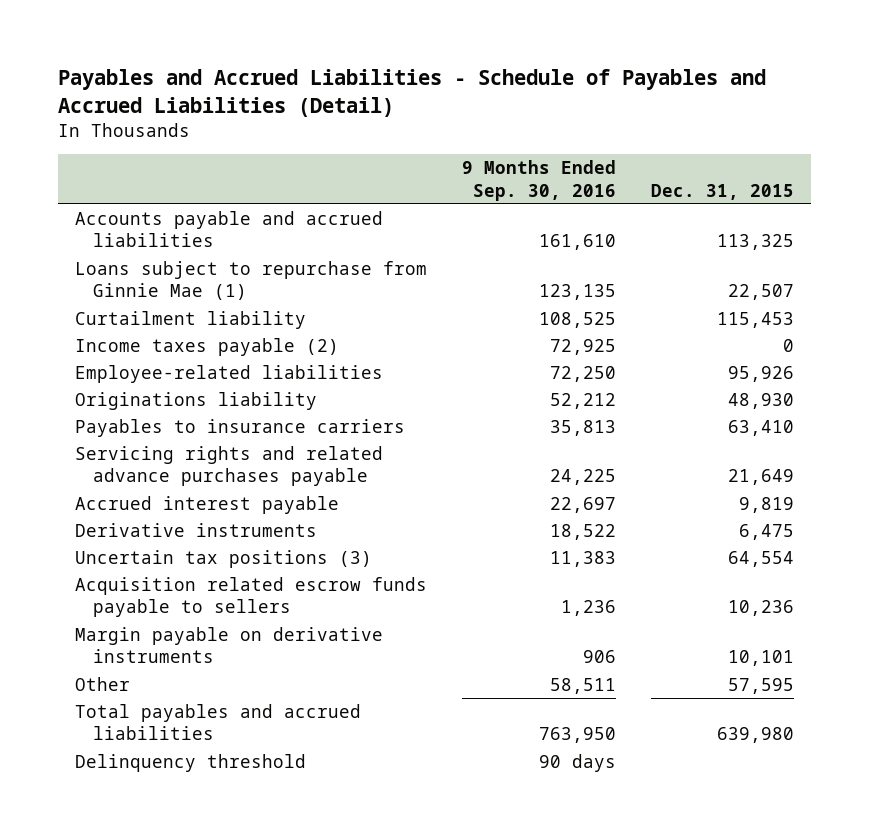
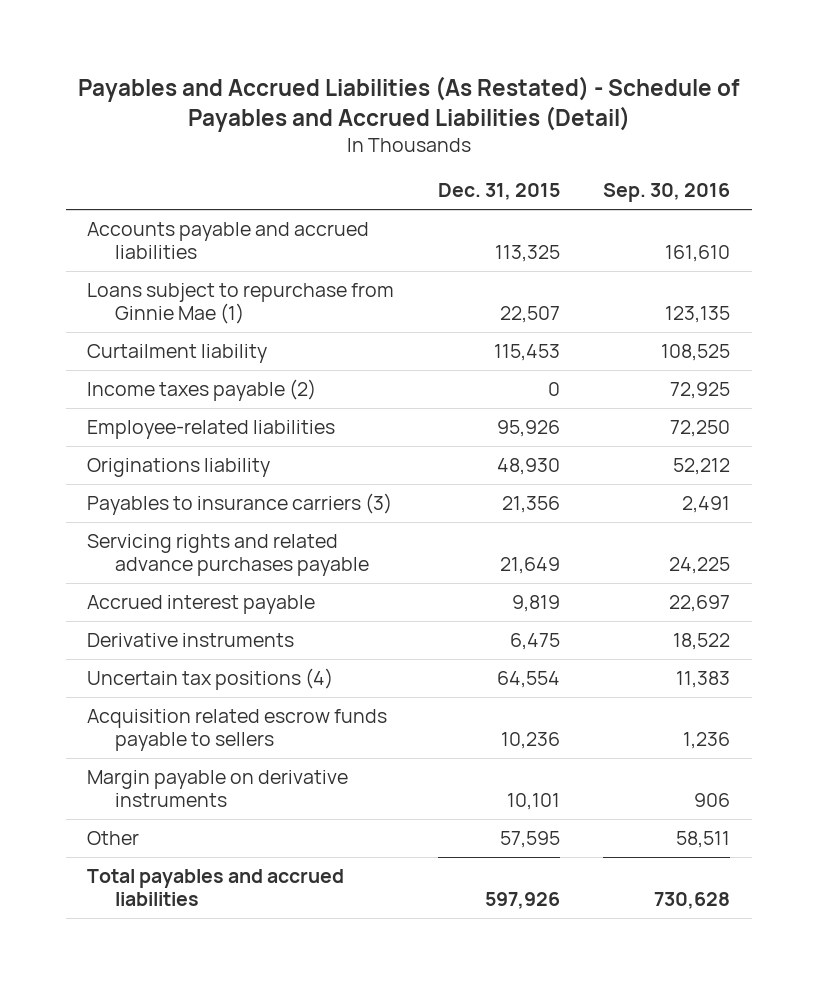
[57,69,766,117] Payables and Accrued Liabilities - Schedule of Payables and Accrued Liabilities (Detail) -> [77,75,740,132] Payables and Accrued Liabilities (As Restated) - Schedule of Payables and Accrued Liabilities (Detail)
[461,160,616,201] 9 Months Ended Sep. 30, 2016 -> none
none -> [603,183,731,203] Sep. 30, 2016
[75,419,406,438] Payables to insurance carriers -> [87,492,393,515] Payables to insurance carriers (3)
[727,420,794,437] 63,410 -> [501,495,560,513] 21,356
[75,550,373,569] Uncertain tax positions (3) -> [87,667,334,690] Uncertain tax positions (4)
[75,754,307,773] Delinquency threshold -> none
[716,727,794,744] 639,980 -> [484,892,560,910] 597,926

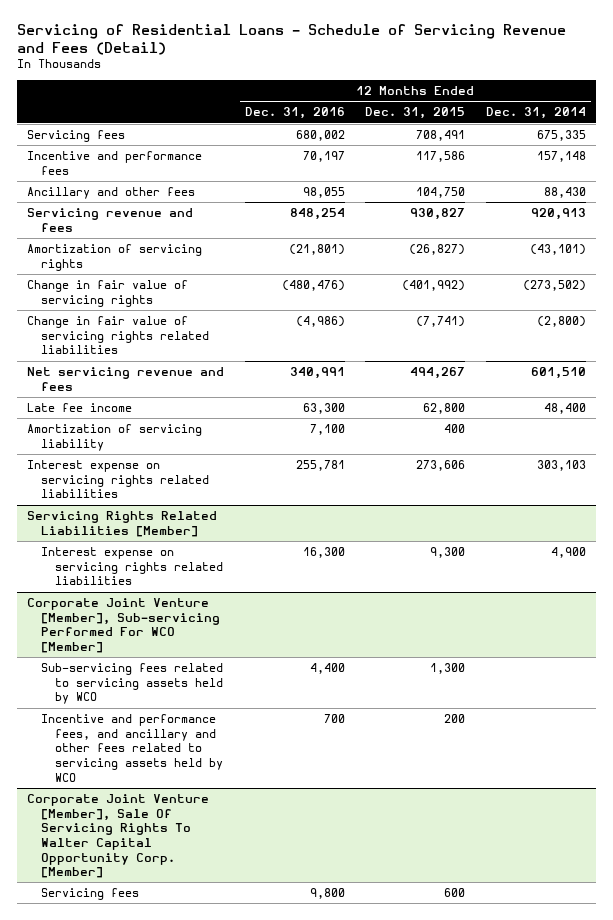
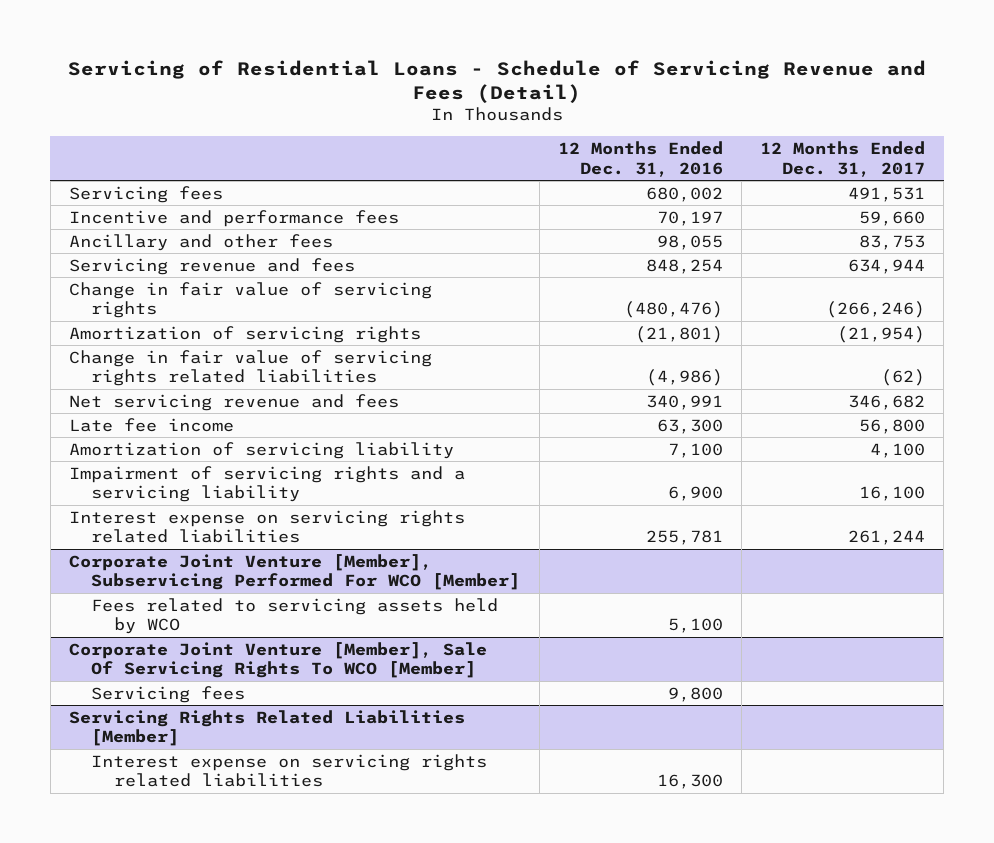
[365,107,466,120] Dec. 31, 2015 -> none
[486,107,587,120] Dec. 31, 2014 -> none
none -> [760,141,926,177] 12 Months Ended Dec. 31, 2017
[27,244,203,271] Amortization of servicing rights -> [68,325,421,343] Amortization of servicing rights
none -> [68,465,465,503] Impairment of servicing rights and a servicing liability
none -> [68,553,521,591] Corporate Joint Venture [Member], Subservicing Performed For WCO [Member]
none -> [91,597,499,635] Fees related to servicing assets held by WCO
none -> [68,641,487,679] Corporate Joint Venture [Member], Sale Of Servicing Rights To WCO [Member]
none -> [91,685,246,703] Servicing fees
[27,598,221,653] Corporate Joint Venture [Member], Sub-servicing Performed For WCO [Member] -> none
[41,663,224,705] Sub-servicing fees related to servicing assets held by WCO -> none
[41,714,223,782] Incentive and performance fees, and ancillary and other fees related to servicing assets held by WCO -> none
[27,794,210,879] Corporate Joint Venture [Member], Sale Of Servicing Rights To Walter Capital Opportunity Corp. [Member] -> none
[41,888,140,901] Servicing fees -> none

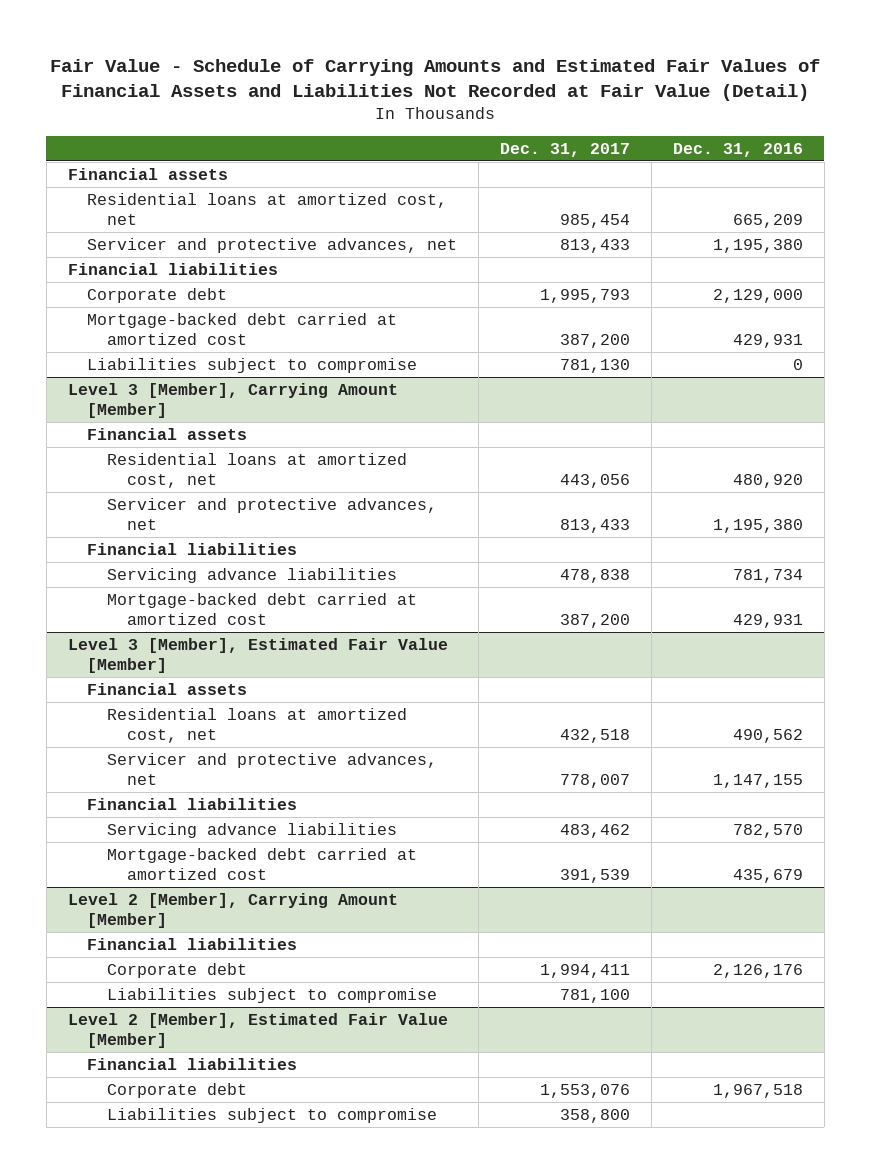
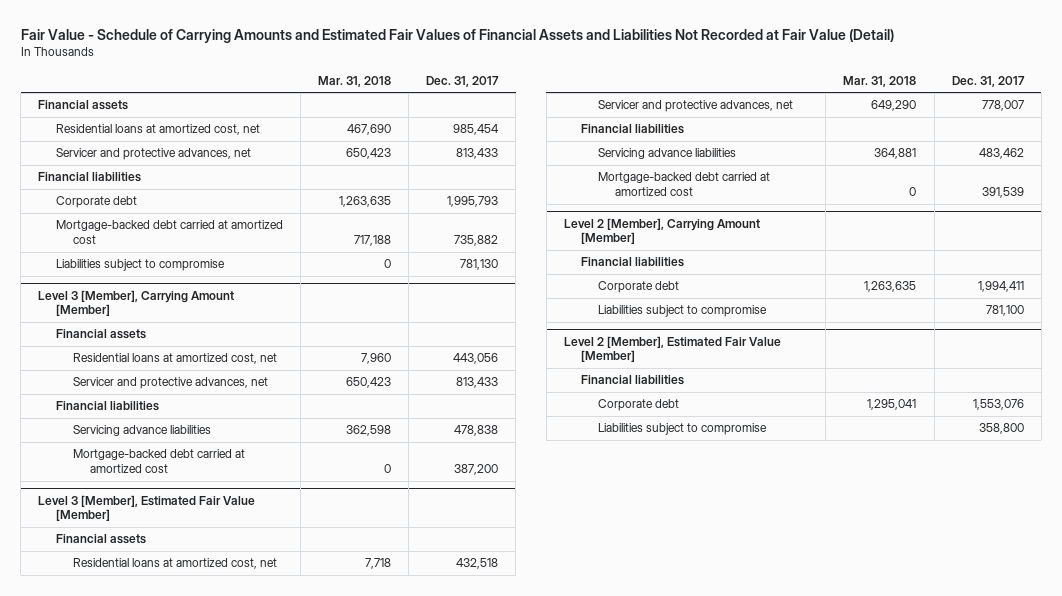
[673,142,804,157] Dec. 31, 2016 -> none
none -> [317,75,391,87] Mar. 31, 2018
[560,333,631,348] 387,200 -> [454,234,499,246] 735,882

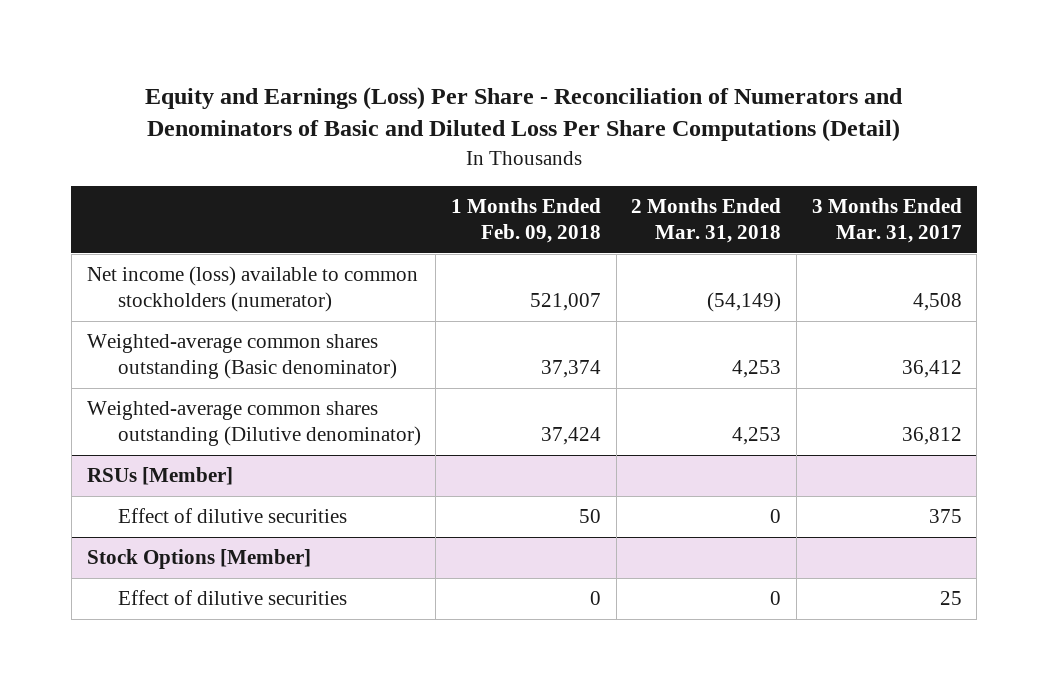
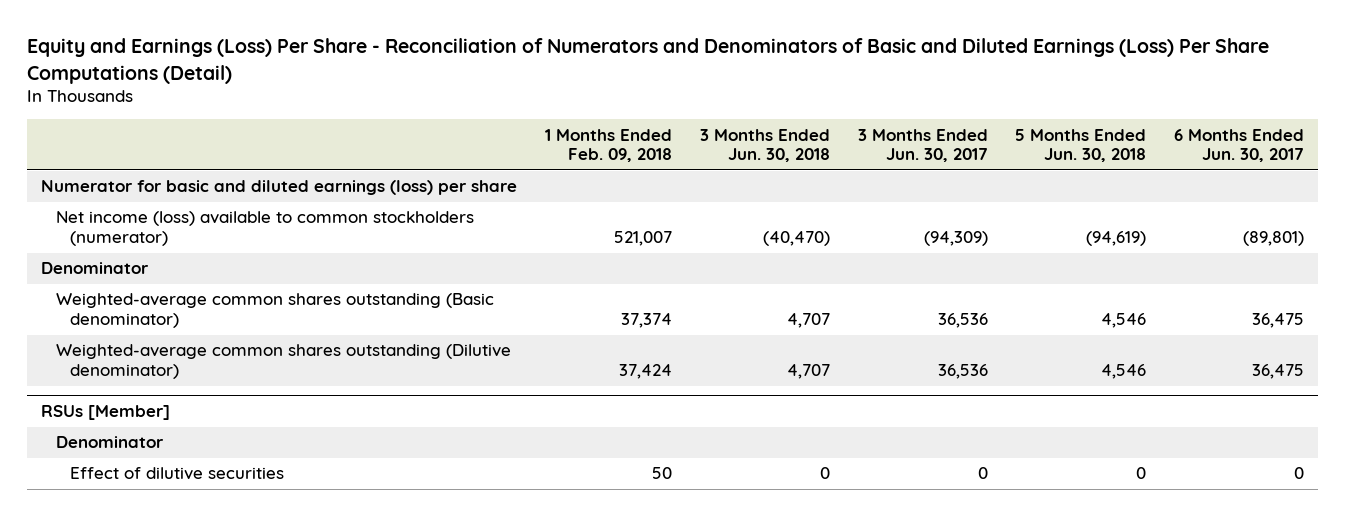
[145,86,904,143] Equity and Earnings (Loss) Per Share - Reconciliation of Numerators and Denominators of Basic and Diluted Loss Per Share Computations (Detail) -> [27,38,1270,84] Equity and Earnings (Loss) Per Share - Reconciliation of Numerators and Denominators of Basic and Diluted Earnings (Loss) Per Share Computations (Detail)
[631,198,782,244] 2 Months Ended Mar. 31, 2018 -> none
[811,198,962,244] 3 Months Ended Mar. 31, 2017 -> none
none -> [699,128,830,163] 3 Months Ended Jun. 30, 2018
none -> [857,128,988,163] 3 Months Ended Jun. 30, 2017
none -> [1015,128,1147,163] 5 Months Ended Jun. 30, 2018
none -> [1174,128,1305,163] 6 Months Ended Jun. 30, 2017
none -> [41,180,518,196] Numerator for basic and diluted earnings (loss) per share
none -> [41,262,150,275] Denominator
none -> [55,436,164,449] Denominator
[86,549,311,570] Stock Options [Member] -> none
[117,590,347,606] Effect of dilutive securities -> none

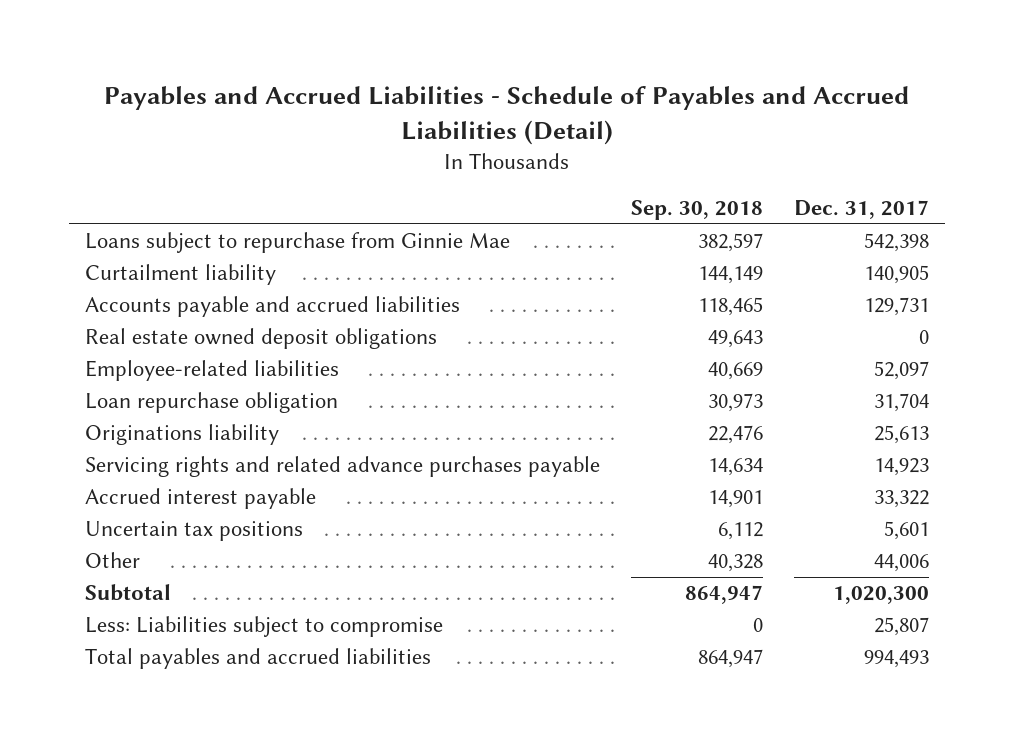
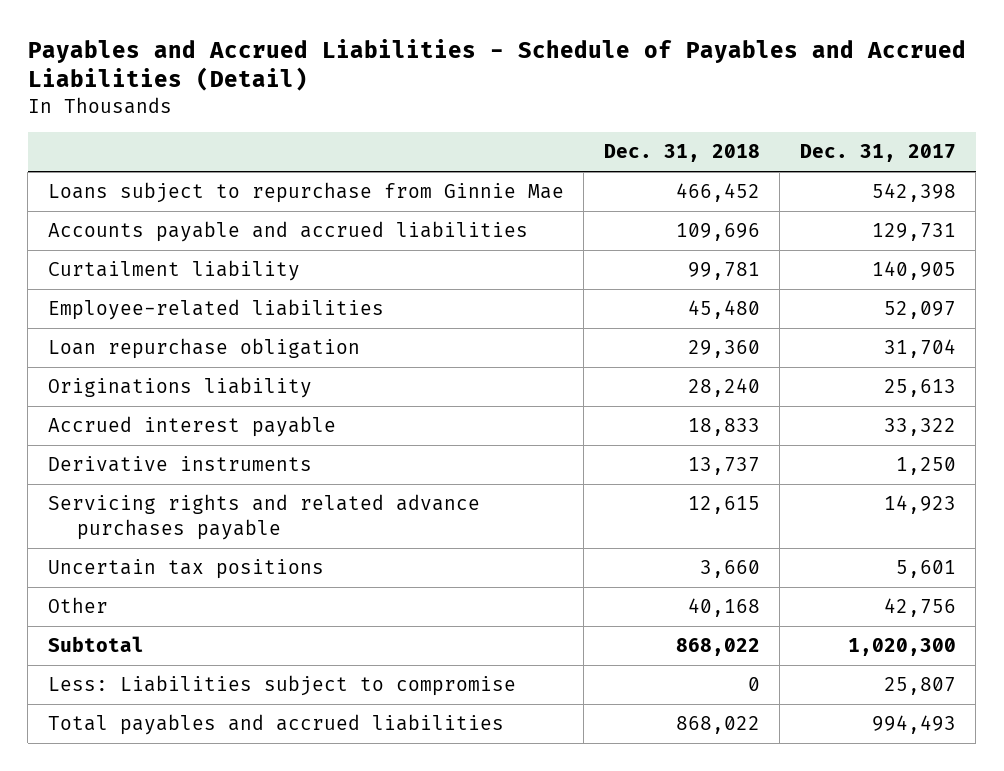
[631,200,764,221] Sep. 30, 2018 -> none
none -> [603,144,760,163] Dec. 31, 2018
[84,328,437,350] Real estate owned deposit obligations -> none
[84,264,276,286] Curtailment liability -> [47,260,300,282] Curtailment liability
none -> [47,456,312,473] Derivative instruments
[84,456,600,478] Servicing rights and related advance purchases payable -> [47,494,480,540] Servicing rights and related advance purchases payable
[874,554,930,573] 44,006 -> [883,598,956,618] 42,756

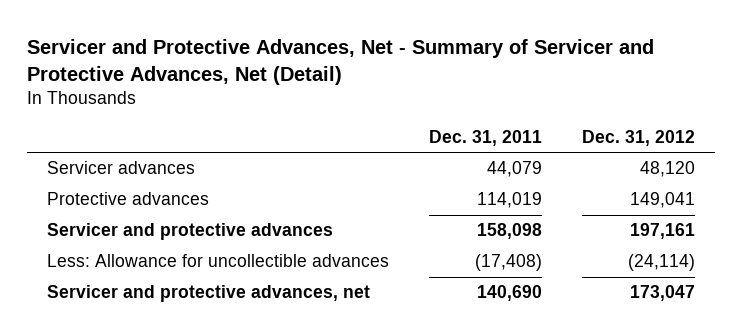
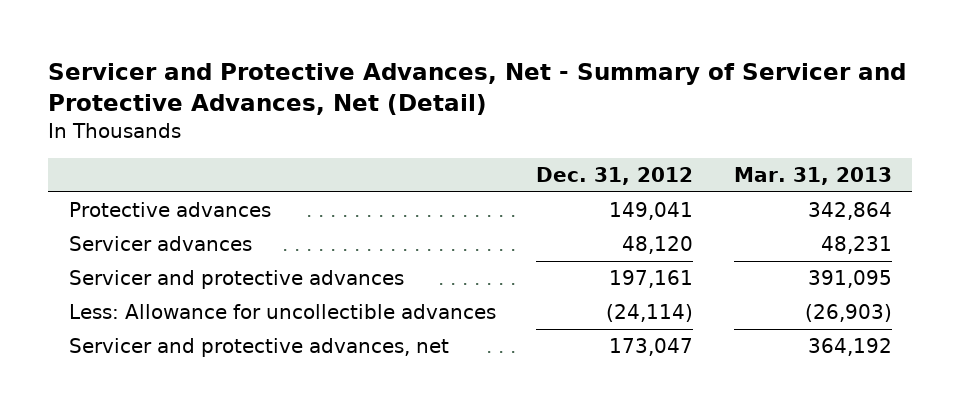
[429,129,543,146] Dec. 31, 2011 -> none
none -> [733,167,892,186] Mar. 31, 2013
[47,161,196,175] Servicer advances -> [68,236,252,252] Servicer advances

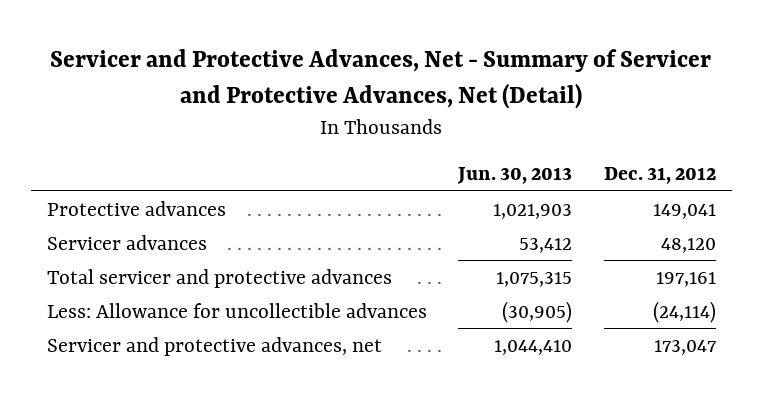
[733,167,892,186] Mar. 31, 2013 -> none
none -> [457,167,573,185] Jun. 30, 2013
[68,270,404,290] Servicer and protective advances -> [46,268,392,288] Total servicer and protective advances

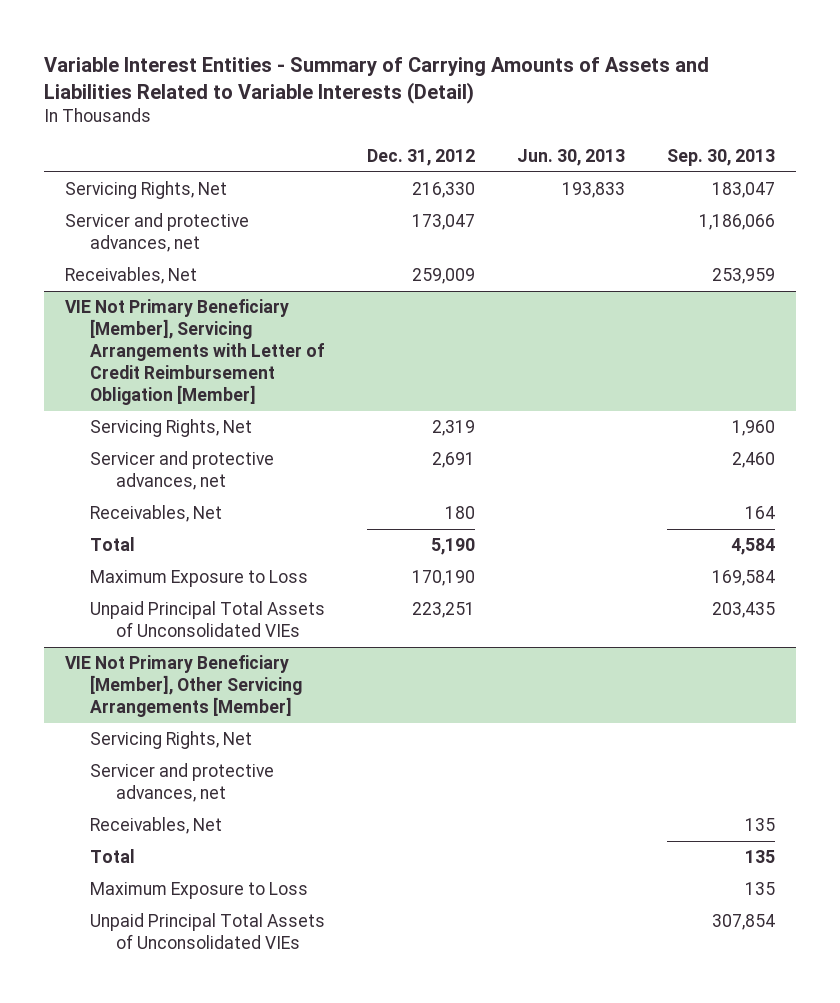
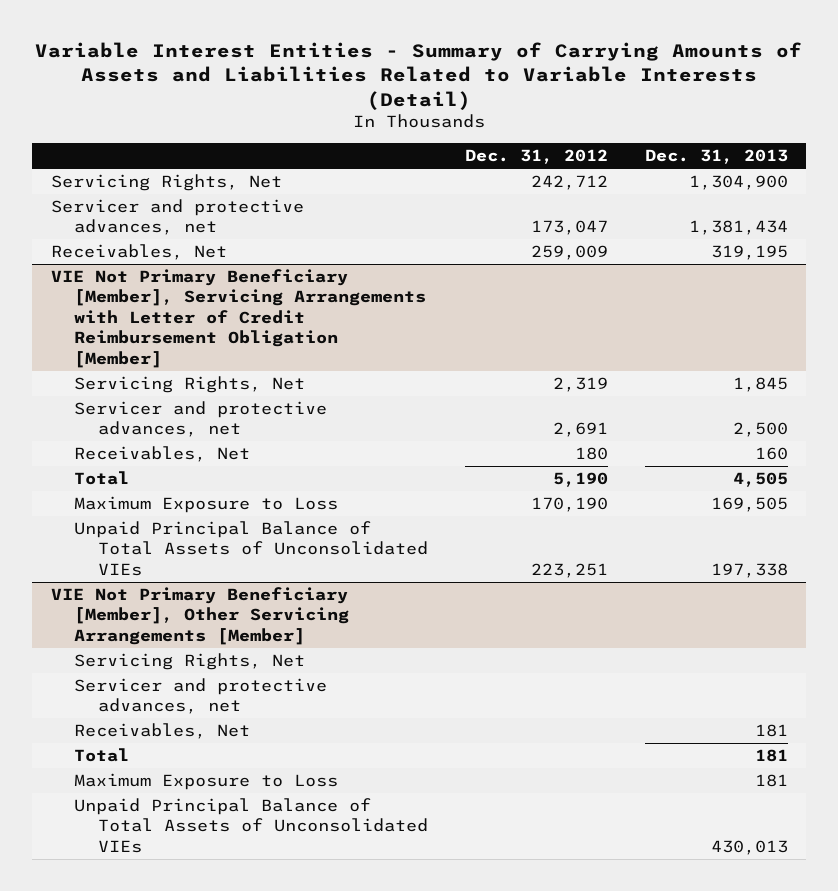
[516,148,625,166] Jun. 30, 2013 -> none
[666,148,775,166] Sep. 30, 2013 -> none
none -> [644,149,788,165] Dec. 31, 2013
[412,182,476,199] 216,330 -> [530,175,608,191] 242,712
[90,601,326,638] Unpaid Principal Total Assets of Unconsolidated VIEs -> [74,521,428,576] Unpaid Principal Balance of Total Assets of Unconsolidated VIEs
[90,913,326,950] Unpaid Principal Total Assets of Unconsolidated VIEs -> [74,798,428,853] Unpaid Principal Balance of Total Assets of Unconsolidated VIEs

